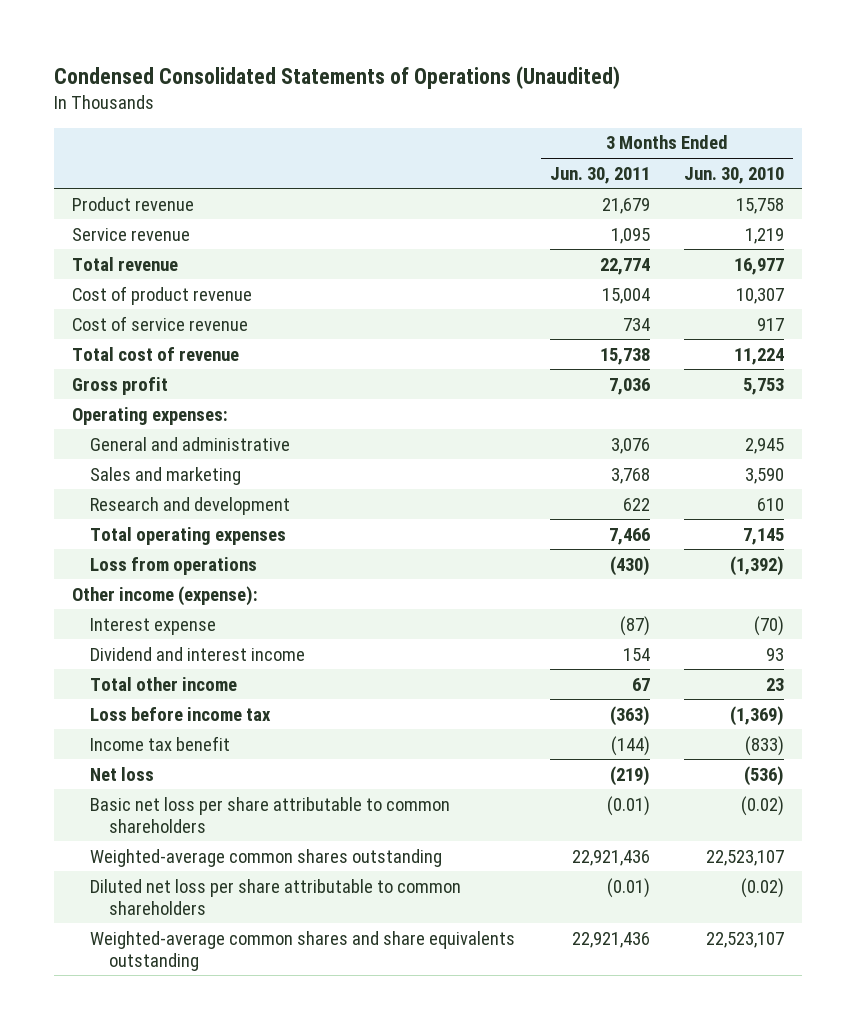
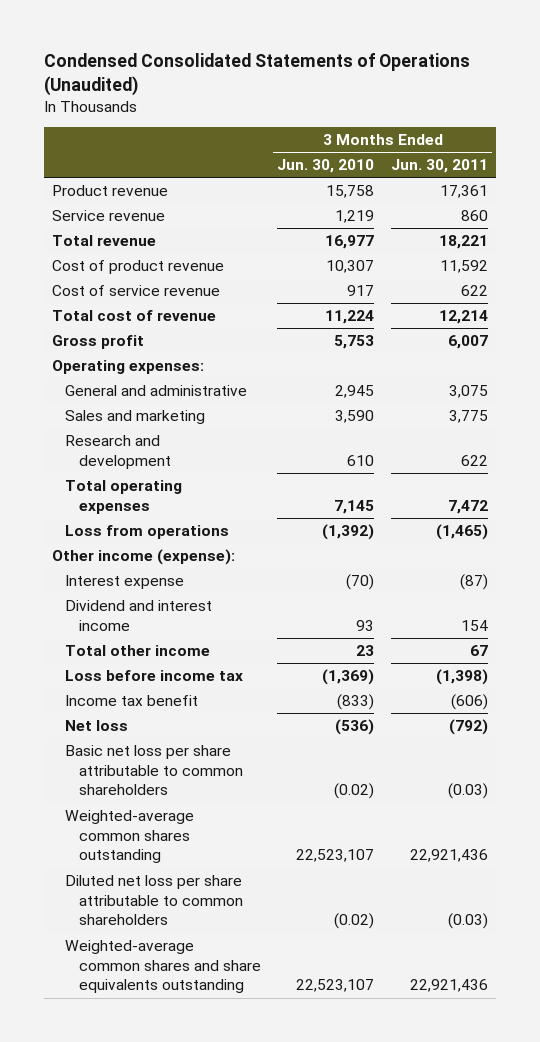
[601,197,650,214] 21,679 -> [440,185,489,199] 17,361
[610,227,650,244] 1,095 -> [461,210,489,222] 860
[599,257,650,275] 22,774 -> [439,235,489,250] 18,221
[601,287,650,304] 15,004 -> [440,260,489,274] 11,592
[622,317,650,331] 734 -> [461,285,489,297] 622
[599,347,650,365] 15,738 -> [439,310,489,325] 12,214
[608,377,650,395] 7,036 -> [448,335,489,350] 6,007
[610,437,650,454] 3,076 -> [449,385,489,399] 3,075
[610,467,650,484] 3,768 -> [449,410,489,424] 3,775
[608,527,650,545] 7,466 -> [448,499,489,514] 7,472
[609,555,650,576] (430) -> [436,524,489,541] (1,465)
[609,705,650,726] (363) -> [436,669,489,686] (1,398)
[610,735,650,756] (144) -> [451,694,489,711] (606)
[609,765,650,786] (219) -> [449,719,489,736] (792)
[606,795,650,816] (0.01) -> [448,783,489,800] (0.03)
[606,877,650,898] (0.01) -> [448,913,489,930] (0.03)

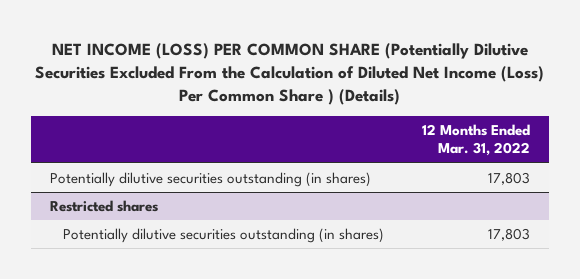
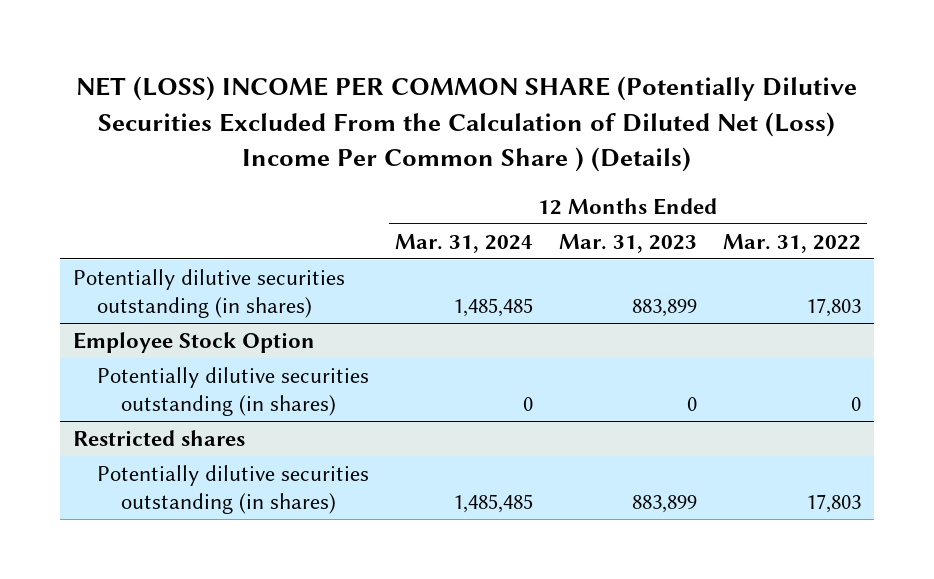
[34,42,544,106] NET INCOME (LOSS) PER COMMON SHARE (Potentially Dilutive Securities Excluded From the Calculation of Diluted Net Income (Loss) Per Common Share ) (Details) -> [75,76,857,172] NET (LOSS) INCOME PER COMMON SHARE (Potentially Dilutive Securities Excluded From the Calculation of Diluted Net (Loss) Income Per Common Share ) (Details)
none -> [395,233,534,253] Mar. 31, 2024
none -> [558,233,697,253] Mar. 31, 2023
none -> [73,331,316,353] Employee Stock Option
none -> [97,366,370,417] Potentially dilutive securities outstanding (in shares)

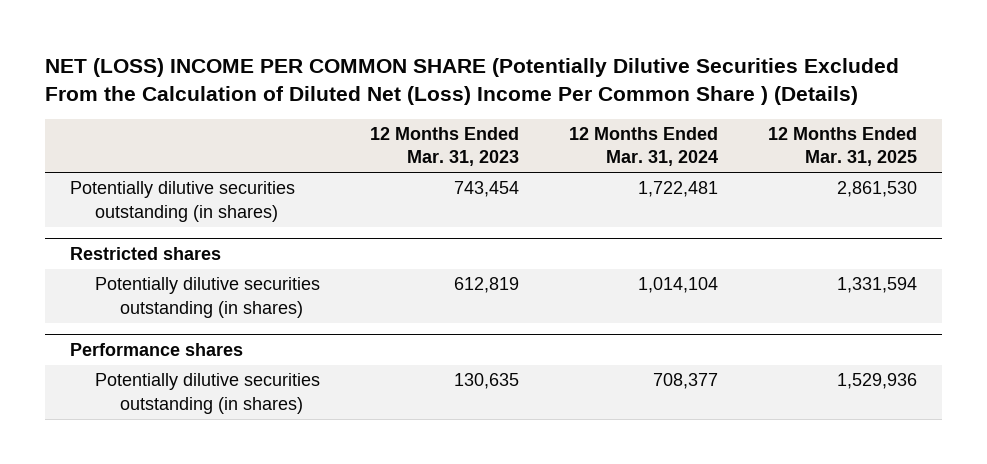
[722,233,861,253] Mar. 31, 2022 -> none
none -> [768,127,918,167] 12 Months Ended Mar. 31, 2025
[73,331,316,353] Employee Stock Option -> none
[97,366,370,417] Potentially dilutive securities outstanding (in shares) -> none
[453,298,534,318] 1,485,485 -> [637,181,718,198] 1,722,481
[631,299,697,318] 883,899 -> [453,181,519,198] 743,454
[453,494,534,514] 1,485,485 -> [637,277,718,294] 1,014,104
[631,495,697,514] 883,899 -> [453,277,519,294] 612,819
none -> [69,343,243,357] Performance shares
none -> [94,373,320,414] Potentially dilutive securities outstanding (in shares)

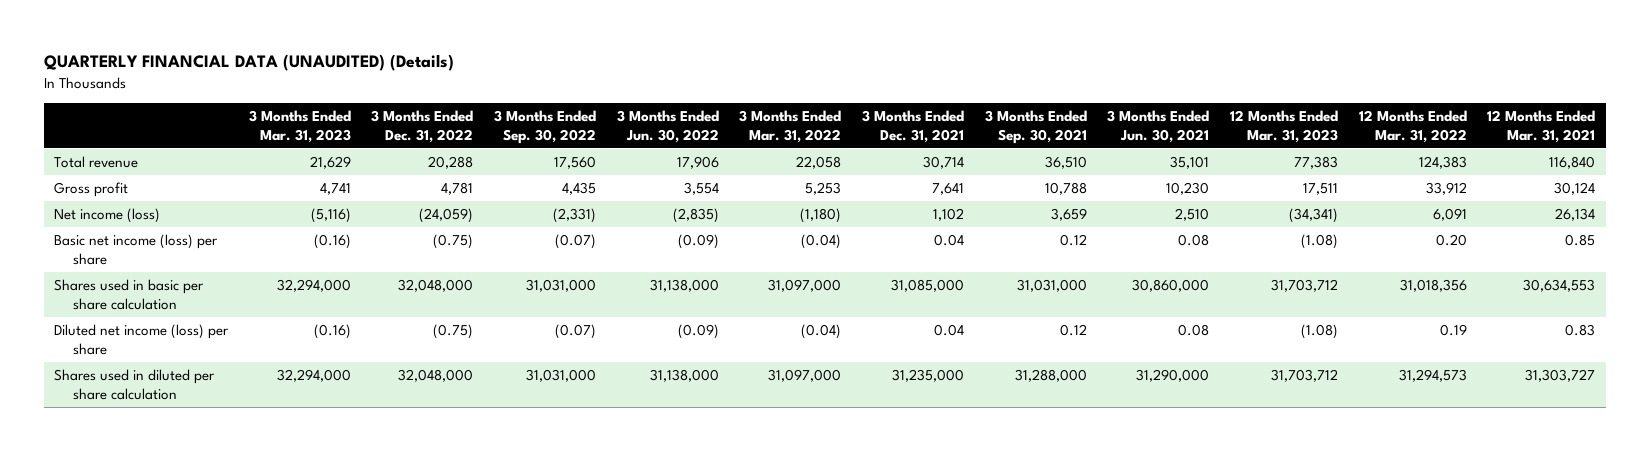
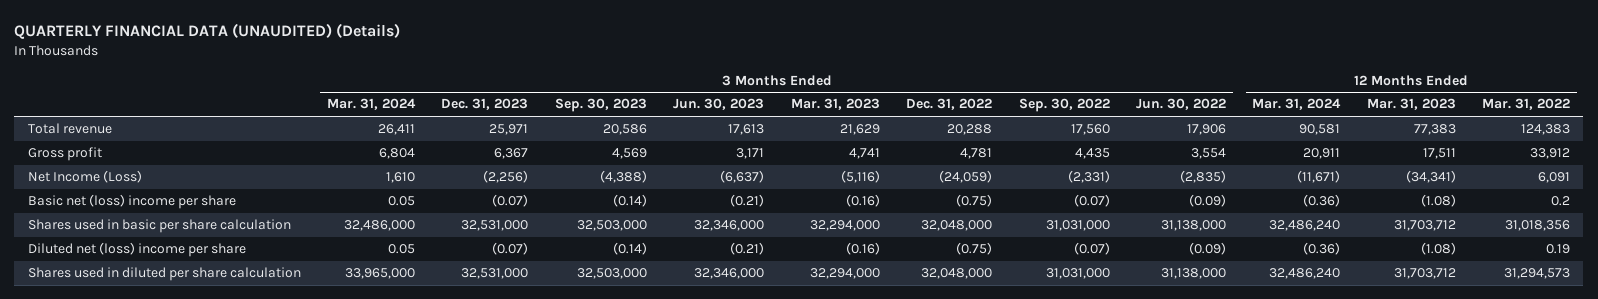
[739,110,842,143] 3 Months Ended Mar. 31, 2022 -> none
[861,110,964,143] 3 Months Ended Dec. 31, 2021 -> none
[984,110,1087,144] 3 Months Ended Sep. 30, 2021 -> none
[1107,110,1210,143] 3 Months Ended Jun. 30, 2021 -> none
[1487,110,1596,143] 12 Months Ended Mar. 31, 2021 -> none
none -> [327,98,417,111] Mar. 31, 2024
none -> [441,98,529,111] Dec. 31, 2023
none -> [554,98,647,113] Sep. 30, 2023
none -> [673,98,765,111] Jun. 30, 2023
none -> [1252,98,1342,111] Mar. 31, 2024
[53,208,160,224] Net income (loss) -> [27,170,142,184] Net Income (Loss)
[53,234,218,265] Basic net income (loss) per share -> [27,194,236,210] Basic net (loss) income per share
[1435,234,1467,247] 0.20 -> [1551,196,1571,207] 0.2
[53,324,229,355] Diluted net income (loss) per share -> [27,242,246,258] Diluted net (loss) income per share

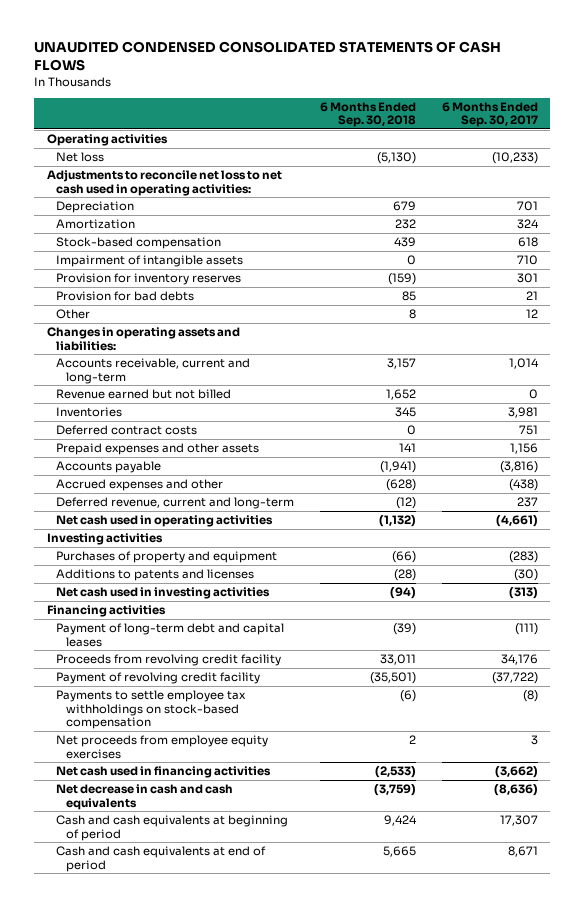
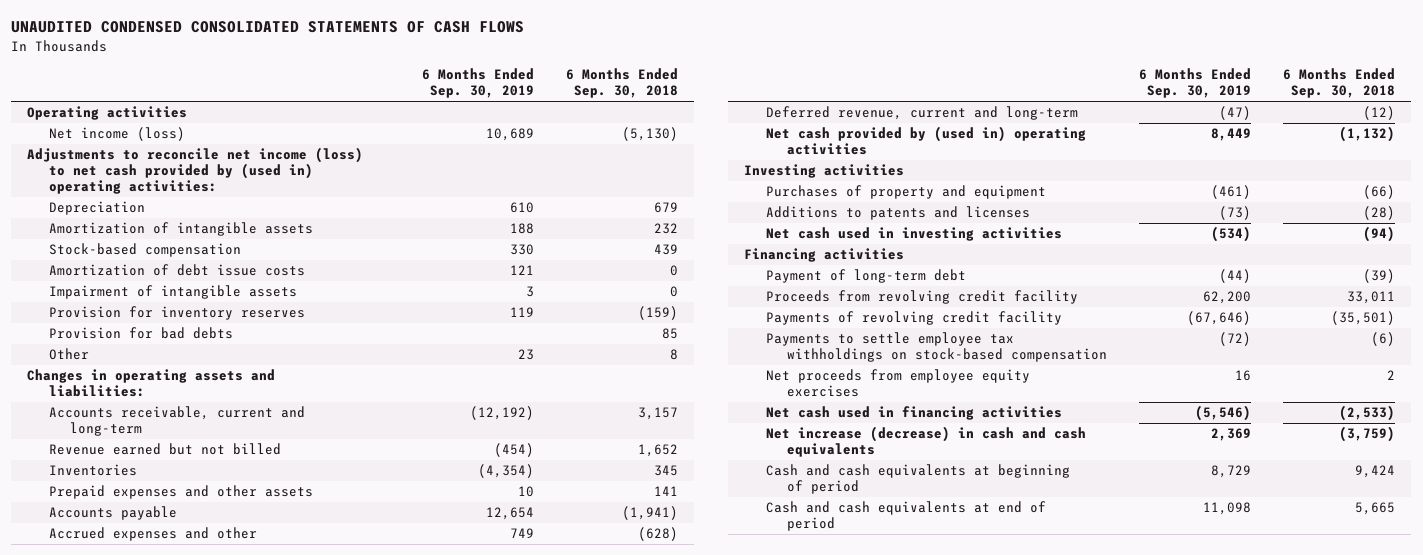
[441,101,538,128] 6 Months Ended Sep. 30, 2017 -> none
none -> [422,68,535,99] 6 Months Ended Sep. 30, 2019
[56,152,105,163] Net loss -> [48,127,185,142] Net income (loss)
[46,170,282,196] Adjustments to reconcile net loss to net cash used in operating activities: -> [27,147,364,195] Adjustments to reconcile net income (loss) to net cash provided by (used in) operating activities:
[56,219,136,230] Amortization -> [48,222,313,237] Amortization of intangible assets
none -> [48,264,305,277] Amortization of debt issue costs
[56,425,198,436] Deferred contract costs -> none
[56,515,274,528] Net cash used in operating activities -> [765,126,1086,156] Net cash provided by (used in) operating activities
[56,623,285,647] Payment of long-term debt and capital leases -> [765,269,966,284] Payment of long-term debt
[56,672,261,685] Payment of revolving credit facility -> [765,311,1062,326] Payments of revolving credit facility
[56,784,234,810] Net decrease in cash and cash equivalents -> [765,426,1086,458] Net increase (decrease) in cash and cash equivalents

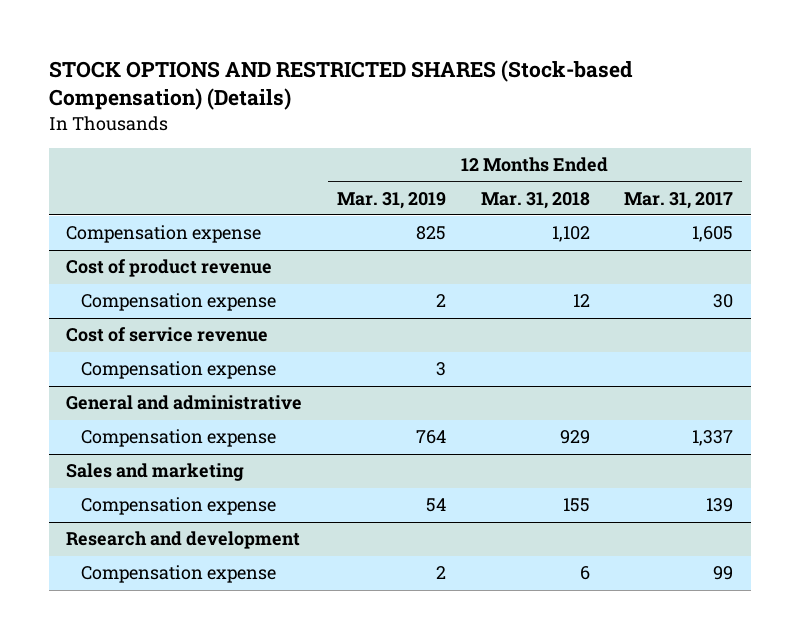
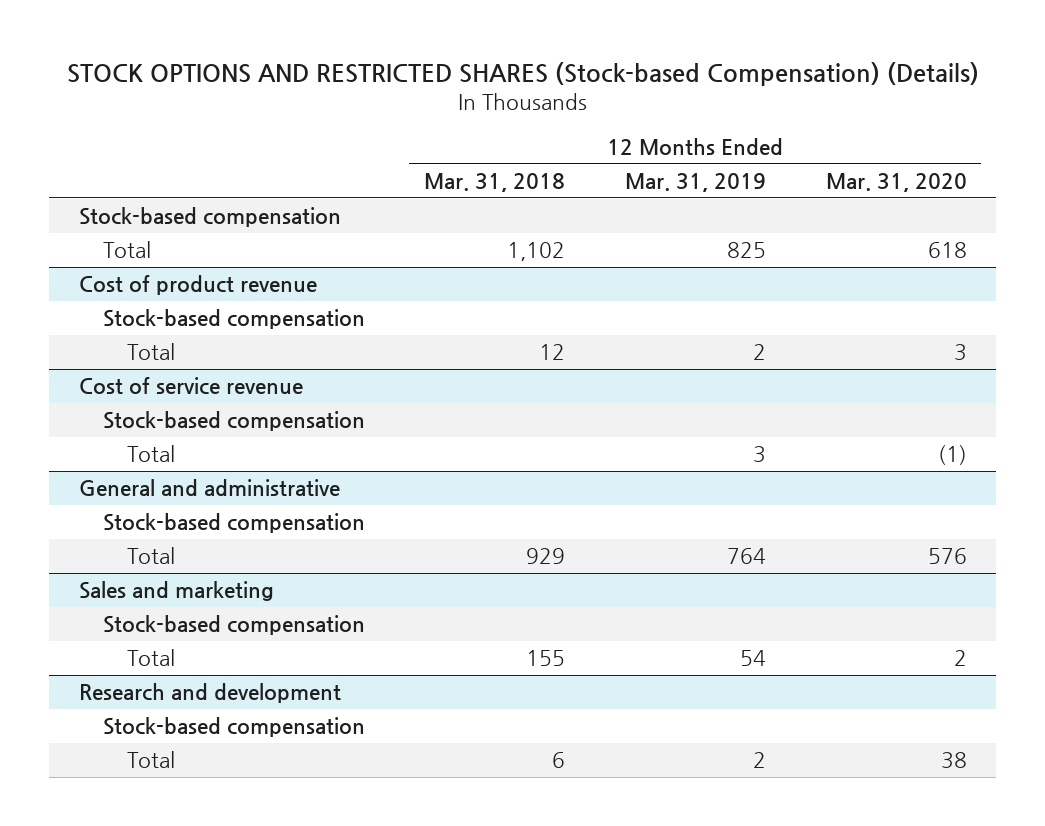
[624,191,734,209] Mar. 31, 2017 -> none
none -> [825,172,967,192] Mar. 31, 2020
none -> [78,207,341,228] Stock-based compensation
[66,225,262,244] Compensation expense -> [102,241,151,259] Total
none -> [102,309,365,330] Stock-based compensation
[80,293,276,312] Compensation expense -> [126,343,175,361] Total
none -> [102,411,365,432] Stock-based compensation
[80,361,276,380] Compensation expense -> [126,445,175,463] Total
none -> [102,513,365,534] Stock-based compensation
[80,429,276,448] Compensation expense -> [126,547,175,565] Total
none -> [102,615,365,636] Stock-based compensation
[80,497,276,516] Compensation expense -> [126,649,175,667] Total
none -> [102,717,365,738] Stock-based compensation
[80,565,276,584] Compensation expense -> [126,751,175,769] Total

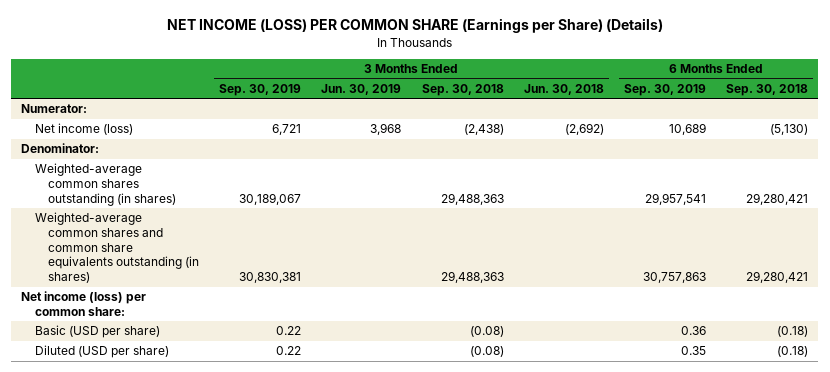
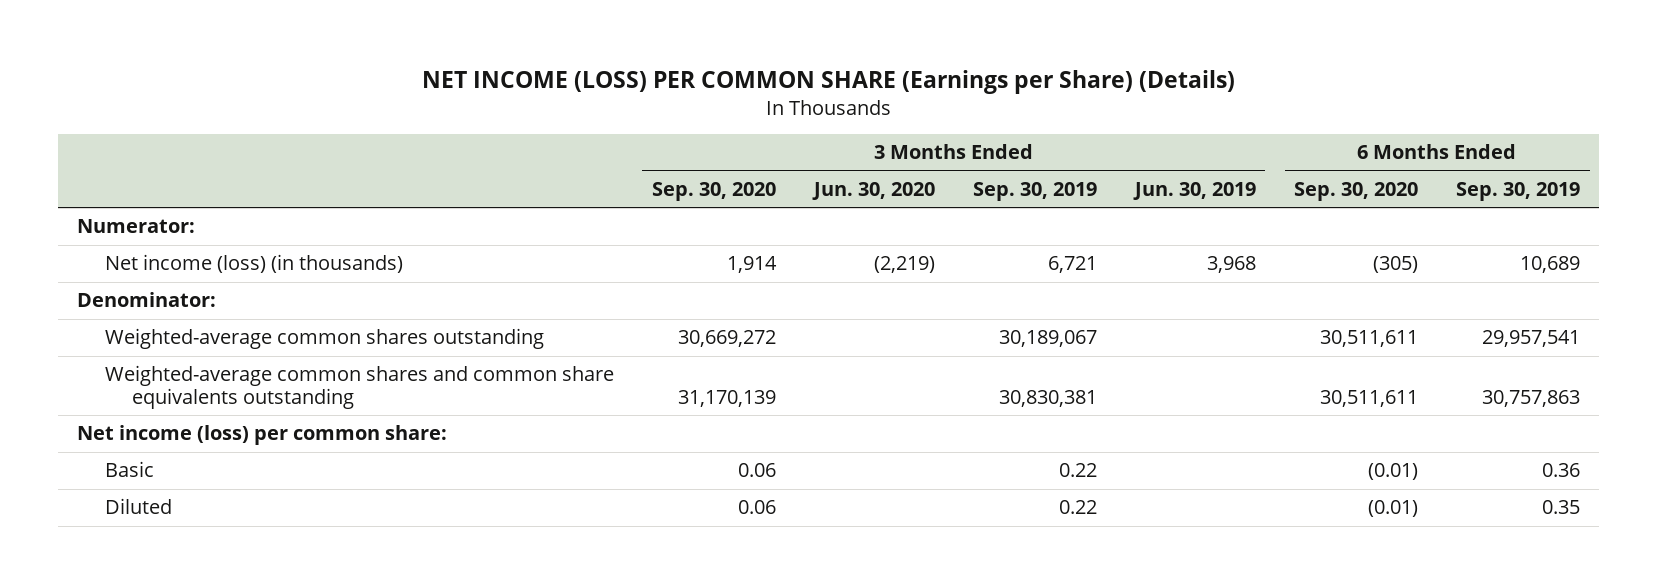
[421,83,504,96] Sep. 30, 2018 -> none
[523,83,604,95] Jun. 30, 2018 -> none
[726,83,809,96] Sep. 30, 2018 -> none
none -> [651,182,776,202] Sep. 30, 2020
none -> [811,182,935,201] Jun. 30, 2020
none -> [1294,182,1419,202] Sep. 30, 2020
[34,123,133,136] Net income (loss) -> [104,254,403,274] Net income (loss) (in thousands)
[34,163,176,206] Weighted-average common shares outstanding (in shares) -> [104,328,544,350] Weighted-average common shares outstanding
[34,212,199,284] Weighted-average common shares and common share equivalents outstanding (in shares) -> [104,365,614,410] Weighted-average common shares and common share equivalents outstanding
[34,325,160,339] Basic (USD per share) -> [104,461,154,478] Basic
[34,345,169,359] Diluted (USD per share) -> [104,498,172,515] Diluted

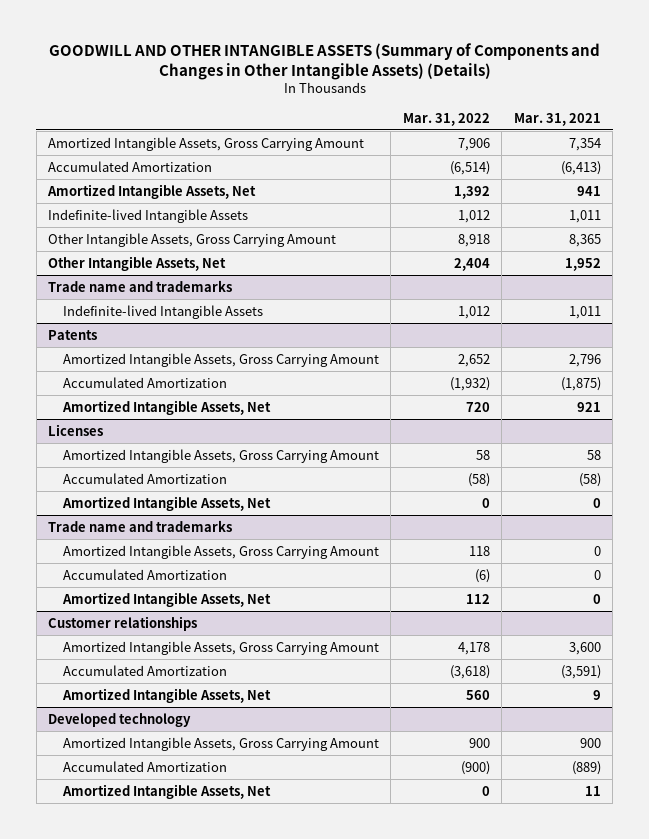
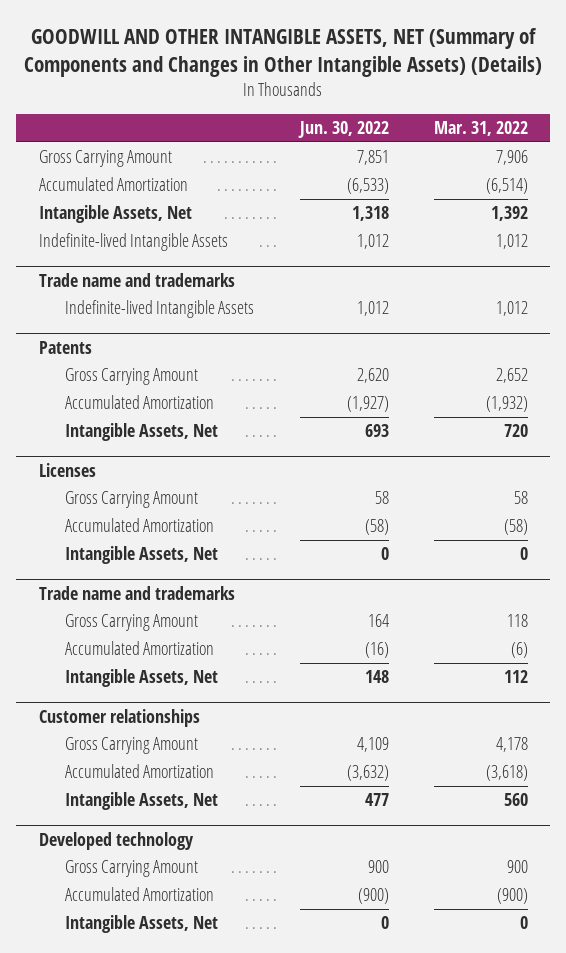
[48,43,600,80] GOODWILL AND OTHER INTANGIBLE ASSETS (Summary of Components and Changes in Other Intangible Assets) (Details) -> [24,27,543,77] GOODWILL AND OTHER INTANGIBLE ASSETS, NET (Summary of Components and Changes in Other Intangible Assets) (Details)
[513,112,601,126] Mar. 31, 2021 -> none
none -> [297,120,389,138] Jun. 30, 2022
[48,136,365,151] Amortized Intangible Assets, Gross Carrying Amount -> [38,150,172,168] Gross Carrying Amount
[47,183,257,199] Amortized Intangible Assets, Net -> [38,205,192,224] Intangible Assets, Net
[48,232,337,247] Other Intangible Assets, Gross Carrying Amount -> none
[48,255,227,271] Other Intangible Assets, Net -> none
[62,352,379,367] Amortized Intangible Assets, Gross Carrying Amount -> [65,368,199,386] Gross Carrying Amount
[61,399,271,415] Amortized Intangible Assets, Net -> [65,423,219,442] Intangible Assets, Net
[62,448,379,463] Amortized Intangible Assets, Gross Carrying Amount -> [65,491,199,509] Gross Carrying Amount
[61,495,271,511] Amortized Intangible Assets, Net -> [65,546,219,565] Intangible Assets, Net
[62,544,379,559] Amortized Intangible Assets, Gross Carrying Amount -> [65,614,199,632] Gross Carrying Amount
[61,591,271,607] Amortized Intangible Assets, Net -> [65,669,219,688] Intangible Assets, Net
[62,640,379,655] Amortized Intangible Assets, Gross Carrying Amount -> [65,737,199,755] Gross Carrying Amount
[61,687,271,703] Amortized Intangible Assets, Net -> [65,792,219,811] Intangible Assets, Net
[62,736,379,751] Amortized Intangible Assets, Gross Carrying Amount -> [65,860,199,878] Gross Carrying Amount
[61,783,271,799] Amortized Intangible Assets, Net -> [65,915,219,934] Intangible Assets, Net

